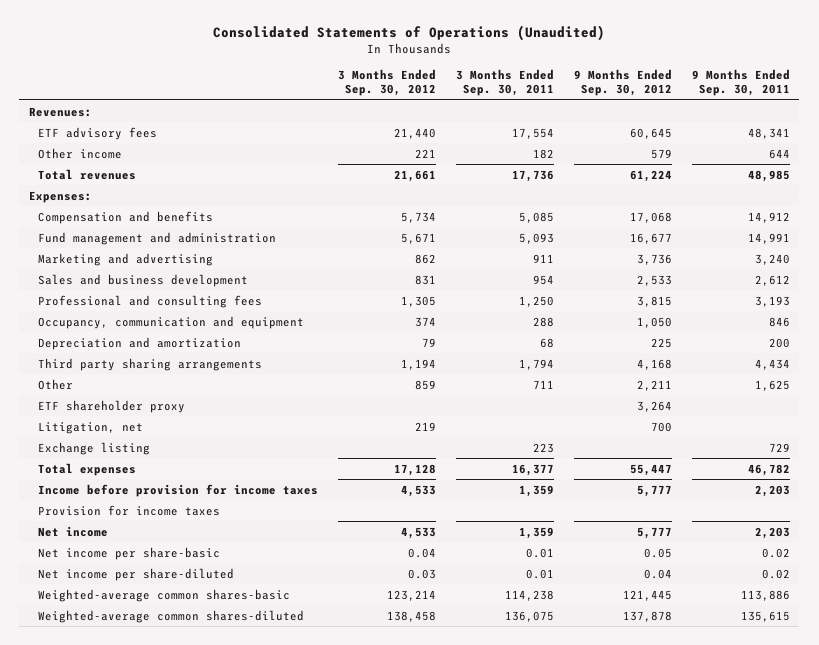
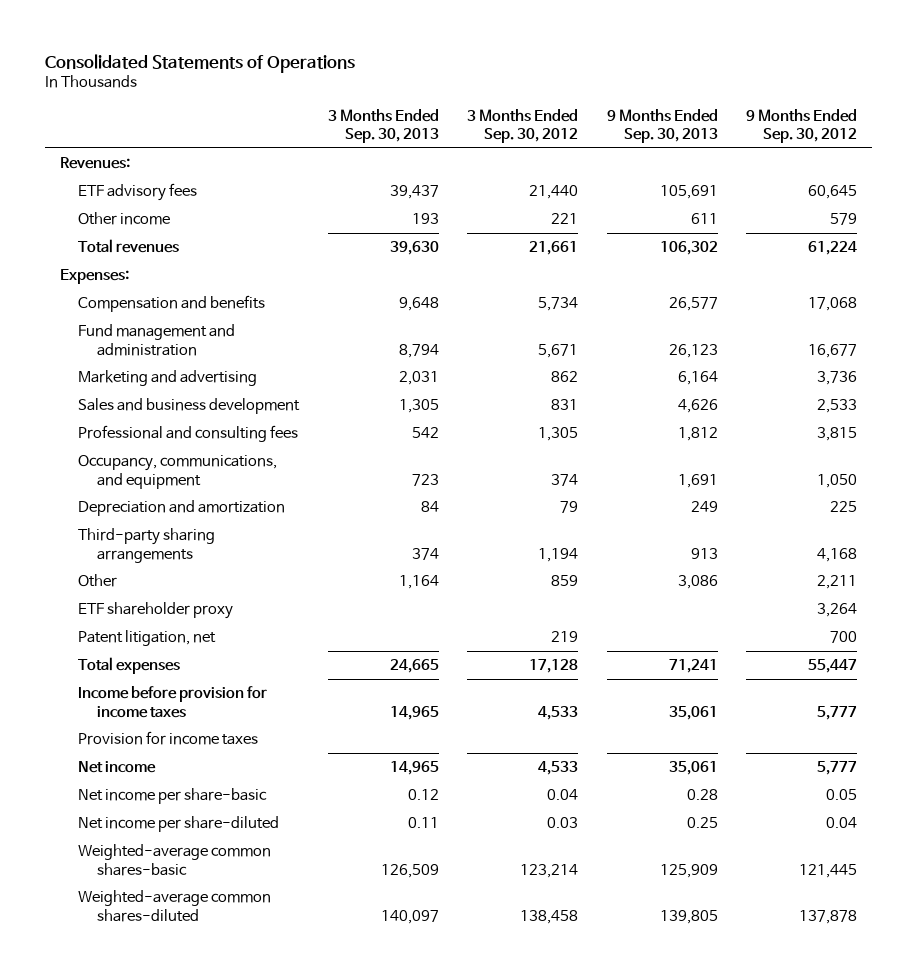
[213,25,606,42] Consolidated Statements of Operations (Unaudited) -> [45,53,356,73] Consolidated Statements of Operations
[455,69,554,97] 3 Months Ended Sep. 30, 2011 -> none
[691,69,790,97] 9 Months Ended Sep. 30, 2011 -> none
none -> [327,108,439,144] 3 Months Ended Sep. 30, 2013
none -> [606,108,718,144] 9 Months Ended Sep. 30, 2013
[37,315,304,329] Occupancy, communication and equipment -> [78,455,278,489] Occupancy, communications, and equipment
[37,357,262,371] Third party sharing arrangements -> [78,528,216,563] Third-party sharing arrangements
[37,441,150,455] Exchange listing -> none
[37,421,143,434] Litigation, net -> [78,630,217,647] Patent litigation, net

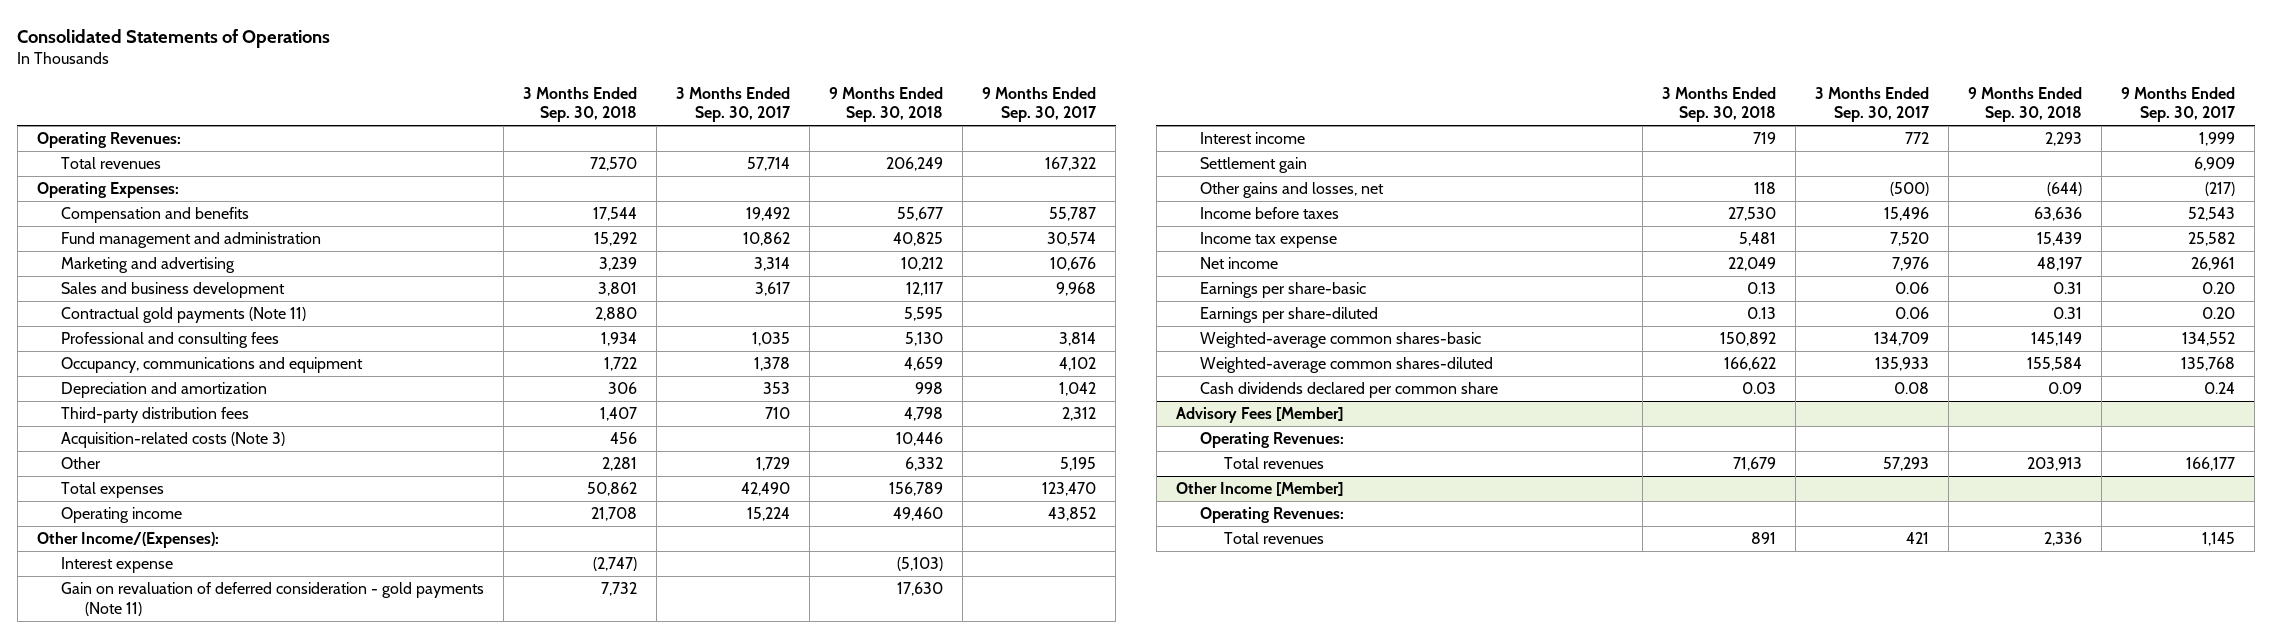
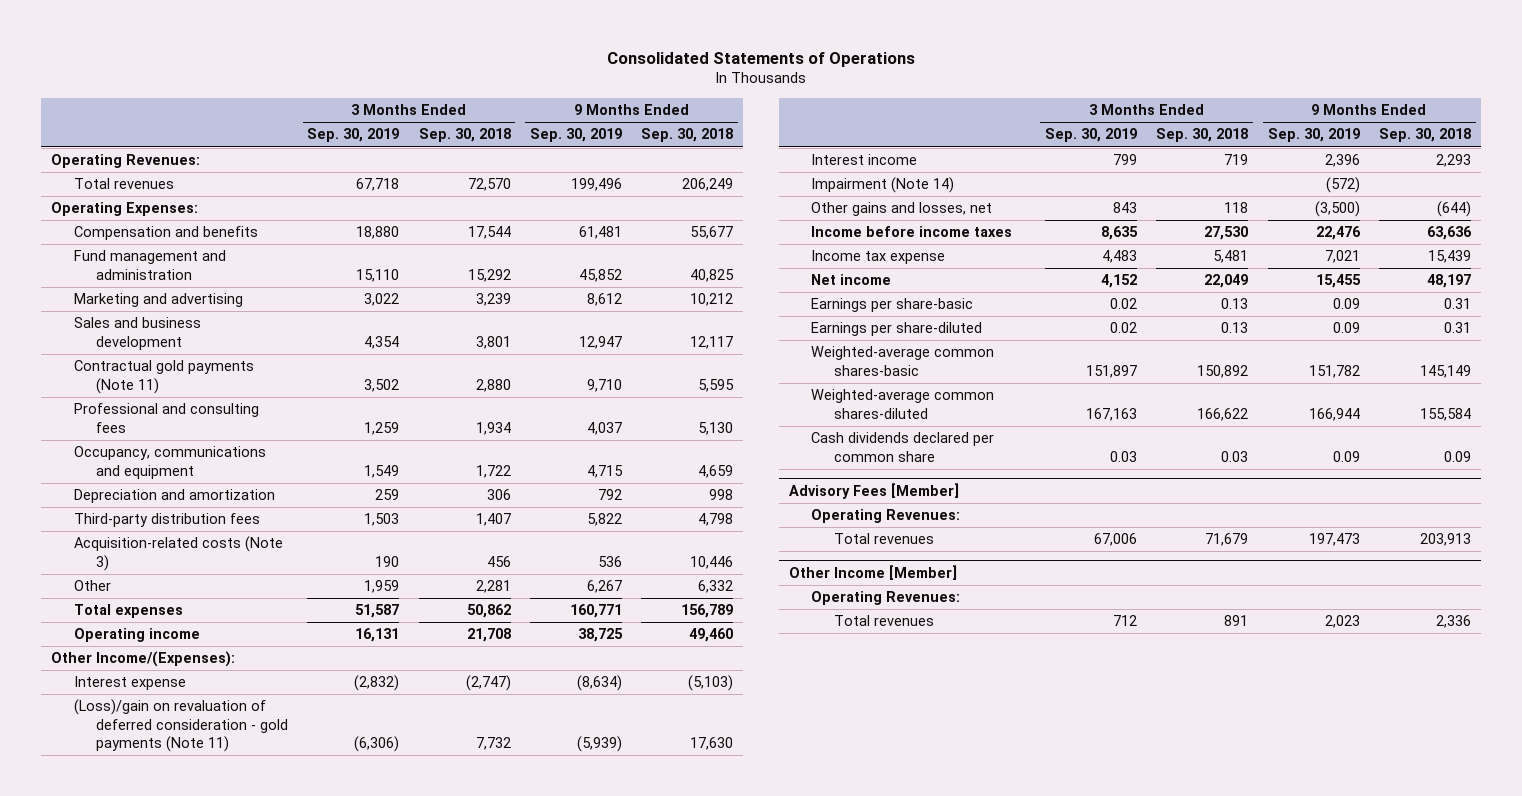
[676,87,792,123] 3 Months Ended Sep. 30, 2017 -> none
[982,87,1098,123] 9 Months Ended Sep. 30, 2017 -> none
none -> [307,128,400,143] Sep. 30, 2019
none -> [529,128,622,143] Sep. 30, 2019
[60,582,484,616] Gain on revaluation of deferred consideration - gold payments (Note 11) -> [73,699,289,753] (Loss)/gain on revaluation of deferred consideration - gold payments (Note 11)
[1199,157,1307,174] Settlement gain -> none
none -> [811,177,955,194] Impairment (Note 14)
[1199,207,1339,220] Income before taxes -> [811,226,1013,238] Income before income taxes

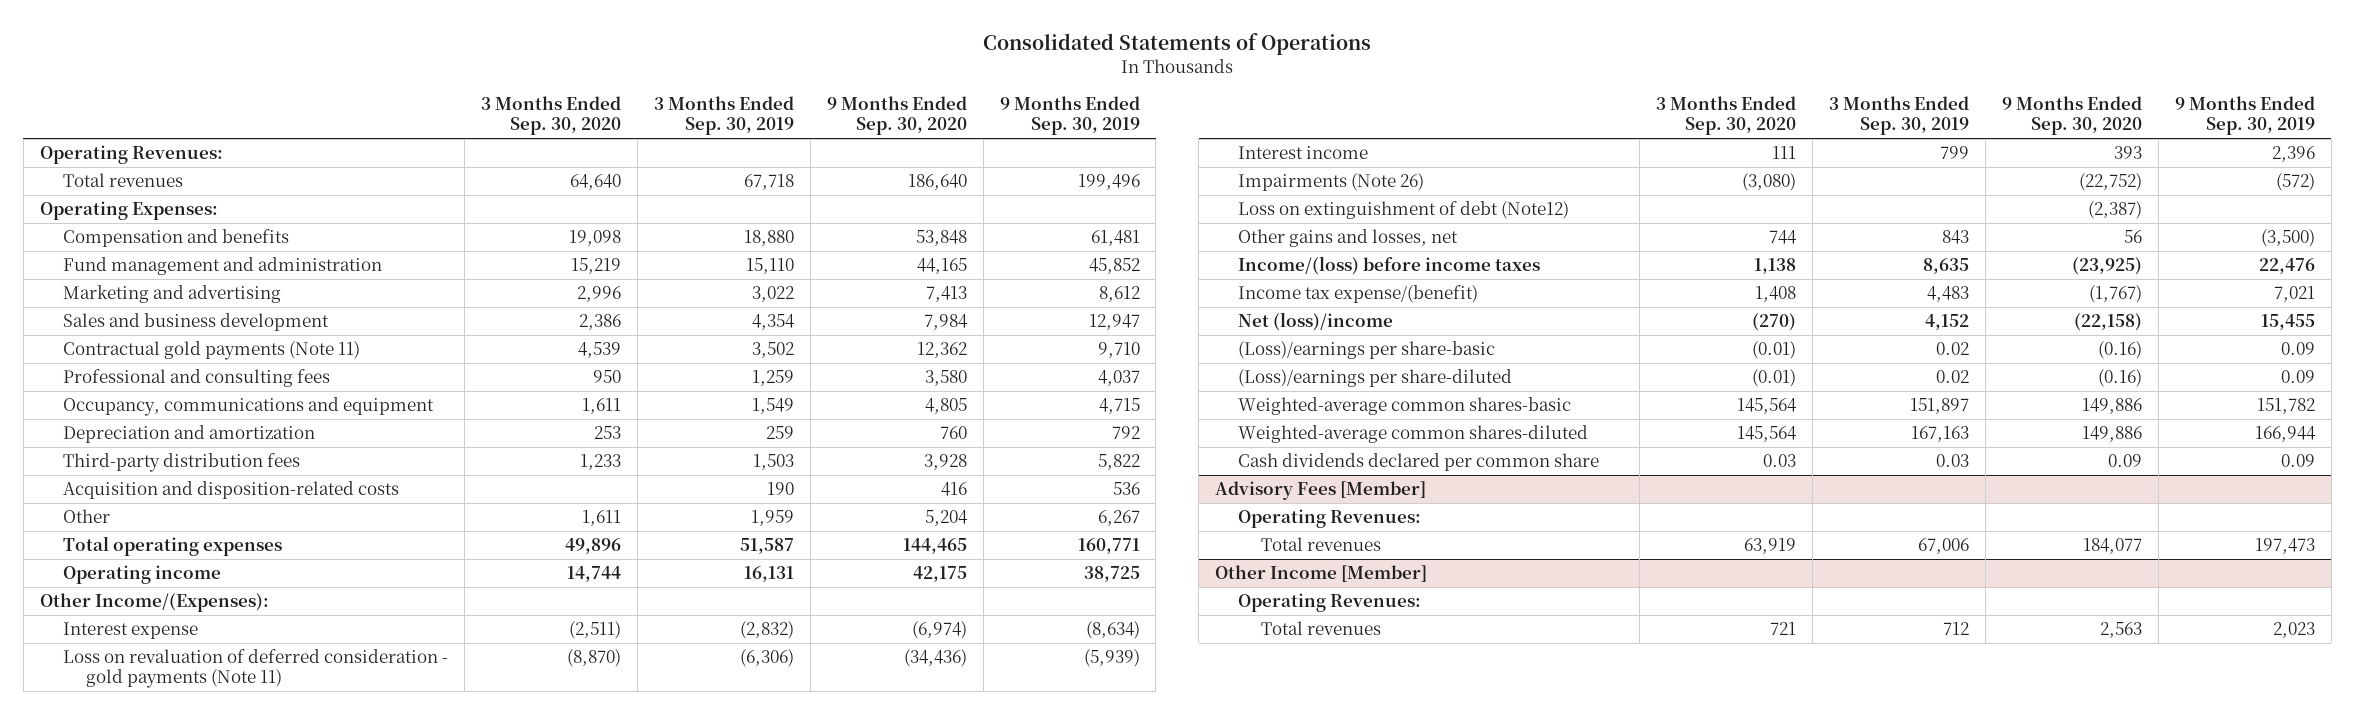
[418,128,511,143] Sep. 30, 2018 -> none
[641,128,734,143] Sep. 30, 2018 -> none
none -> [480,96,621,136] 3 Months Ended Sep. 30, 2020
none -> [826,96,967,136] 9 Months Ended Sep. 30, 2020
[73,536,283,571] Acquisition-related costs (Note 3) -> [62,481,399,500] Acquisition and disposition-related costs
[73,604,183,619] Total expenses -> [62,536,282,557] Total operating expenses
[73,699,289,753] (Loss)/gain on revaluation of deferred consideration - gold payments (Note 11) -> [62,649,448,689] Loss on revaluation of deferred consideration - gold payments (Note 11)
[811,177,955,194] Impairment (Note 14) -> [1237,173,1424,192] Impairments (Note 26)
none -> [1237,201,1569,220] Loss on extinguishment of debt (Note12)
[811,226,1013,238] Income before income taxes -> [1237,256,1540,276] Income/(loss) before income taxes
[811,250,946,265] Income tax expense -> [1237,285,1478,304] Income tax expense/(benefit)
[811,274,892,286] Net income -> [1237,312,1393,332] Net (loss)/income
[811,298,974,313] Earnings per share-basic -> [1237,341,1495,360] (Loss)/earnings per share-basic
[811,322,983,337] Earnings per share-diluted -> [1237,369,1512,388] (Loss)/earnings per share-diluted

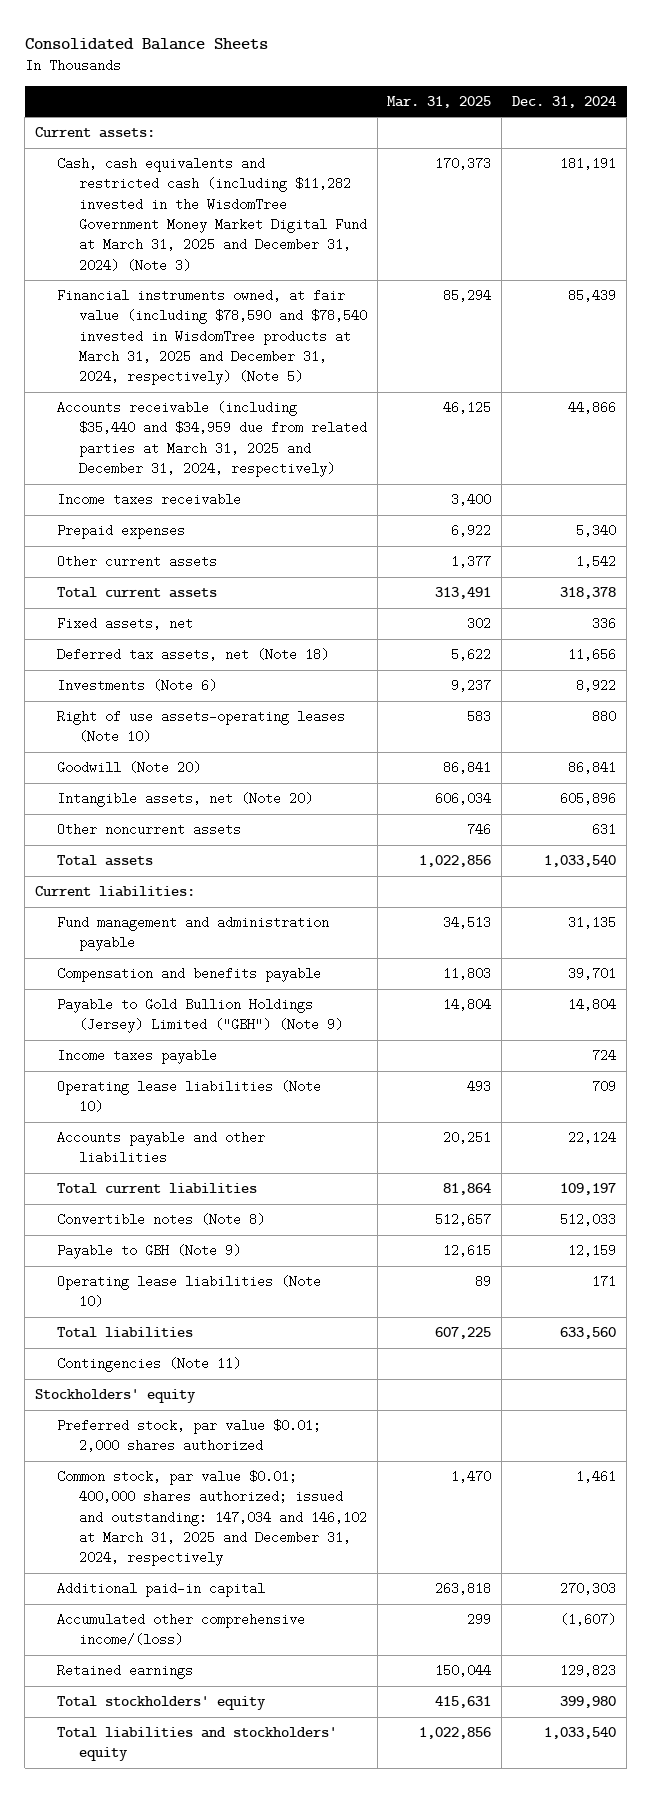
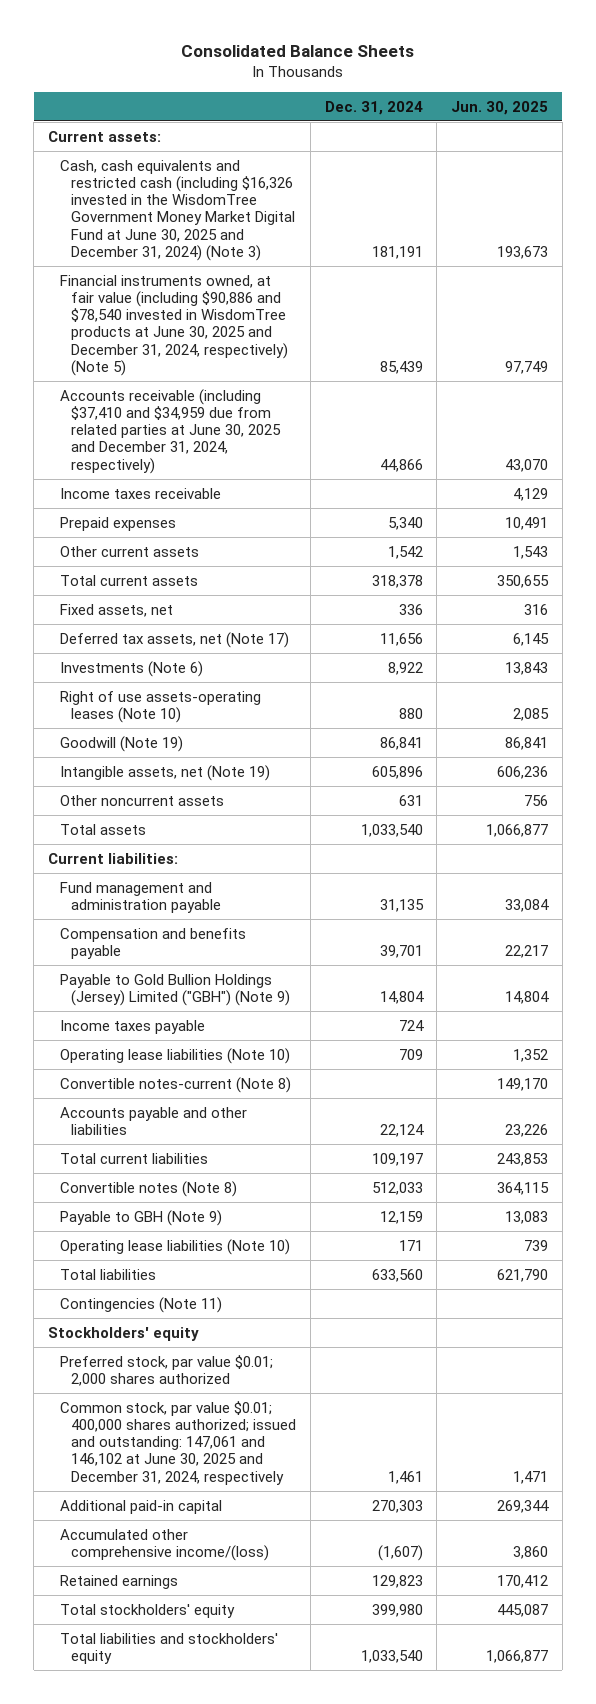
[387,95,492,108] Mar. 31, 2025 -> none
none -> [450,100,548,115] Jun. 30, 2025
[56,157,367,272] Cash, cash equivalents and restricted cash (including $11,282 invested in the WisdomTree Government Money Market Digital Fund at March 31, 2025 and December 31, 2024) (Note 3) -> [59,159,296,261] Cash, cash equivalents and restricted cash (including $16,326 invested in the WisdomTree Government Money Market Digital Fund at June 30, 2025 and December 31, 2024) (Note 3)
[56,289,367,386] Financial instruments owned, at fair value (including $78,590 and $78,540 invested in WisdomTree products at March 31, 2025 and December 31, 2024, respectively) (Note 5) -> [59,274,289,376] Financial instruments owned, at fair value (including $90,886 and $78,540 invested in WisdomTree products at June 30, 2025 and December 31, 2024, respectively) (Note 5)
[56,401,367,478] Accounts receivable (including $35,440 and $34,959 due from related parties at March 31, 2025 and December 31, 2024, respectively) -> [59,388,282,474] Accounts receivable (including $37,410 and $34,959 due from related parties at June 30, 2025 and December 31, 2024, respectively)
[56,648,329,662] Deferred tax assets, net (Note 18) -> [59,631,289,648] Deferred tax assets, net (Note 17)
[56,761,201,775] Goodwill (Note 20) -> [59,735,183,752] Goodwill (Note 19)
[56,792,313,808] Intangible assets, net (Note 20) -> [59,764,270,781] Intangible assets, net (Note 19)
none -> [59,1076,291,1093] Convertible notes-current (Note 8)
[56,1470,367,1567] Common stock, par value $0.01; 400,000 shares authorized; issued and outstanding: 147,034 and 146,102 at March 31, 2025 and December 31, 2024, respectively -> [59,1400,297,1485] Common stock, par value $0.01; 400,000 shares authorized; issued and outstanding: 147,061 and 146,102 at June 30, 2025 and December 31, 2024, respectively

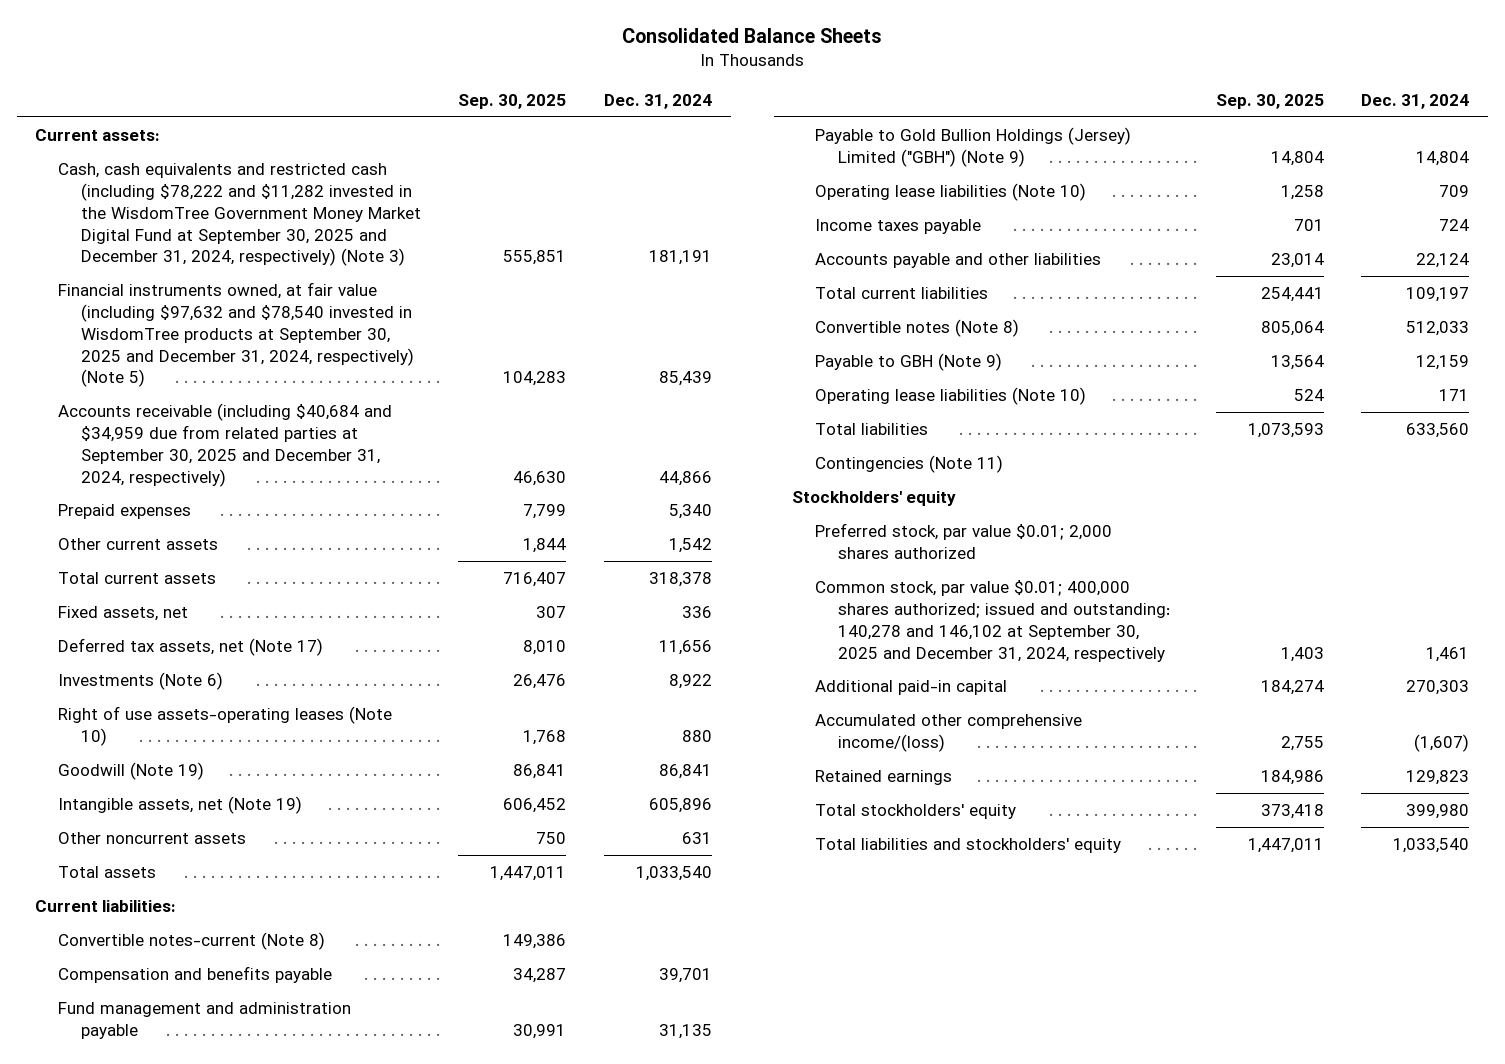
[450,100,548,115] Jun. 30, 2025 -> none
none -> [458,93,567,109] Sep. 30, 2025
[59,487,221,499] Income taxes receivable -> none
[59,159,296,261] Cash, cash equivalents and restricted cash (including $16,326 invested in the WisdomTree Government Money Market Digital Fund at June 30, 2025 and December 31, 2024) (Note 3) -> [58,162,421,267] Cash, cash equivalents and restricted cash (including $78,222 and $11,282 invested in the WisdomTree Government Money Market Digital Fund at September 30, 2025 and December 31, 2024, respectively) (Note 3)
[59,274,289,376] Financial instruments owned, at fair value (including $90,886 and $78,540 invested in WisdomTree products at June 30, 2025 and December 31, 2024, respectively) (Note 5) -> [58,281,414,388] Financial instruments owned, at fair value (including $97,632 and $78,540 invested in WisdomTree products at September 30, 2025 and December 31, 2024, respectively) (Note 5)
[59,388,282,474] Accounts receivable (including $37,410 and $34,959 due from related parties at June 30, 2025 and December 31, 2024, respectively) -> [58,402,393,487] Accounts receivable (including $40,684 and $34,959 due from related parties at September 30, 2025 and December 31, 2024, respectively)
[59,1076,291,1093] Convertible notes-current (Note 8) -> [58,931,326,950] Convertible notes-current (Note 8)
[59,881,222,913] Fund management and administration payable -> [58,1001,352,1039] Fund management and administration payable
[59,1019,205,1034] Income taxes payable -> [815,218,982,234] Income taxes payable
[59,1400,297,1485] Common stock, par value $0.01; 400,000 shares authorized; issued and outstanding: 147,061 and 146,102 at June 30, 2025 and December 31, 2024, respectively -> [815,579,1170,662] Common stock, par value $0.01; 400,000 shares authorized; issued and outstanding: 140,278 and 146,102 at September 30, 2025 and December 31, 2024, respectively

